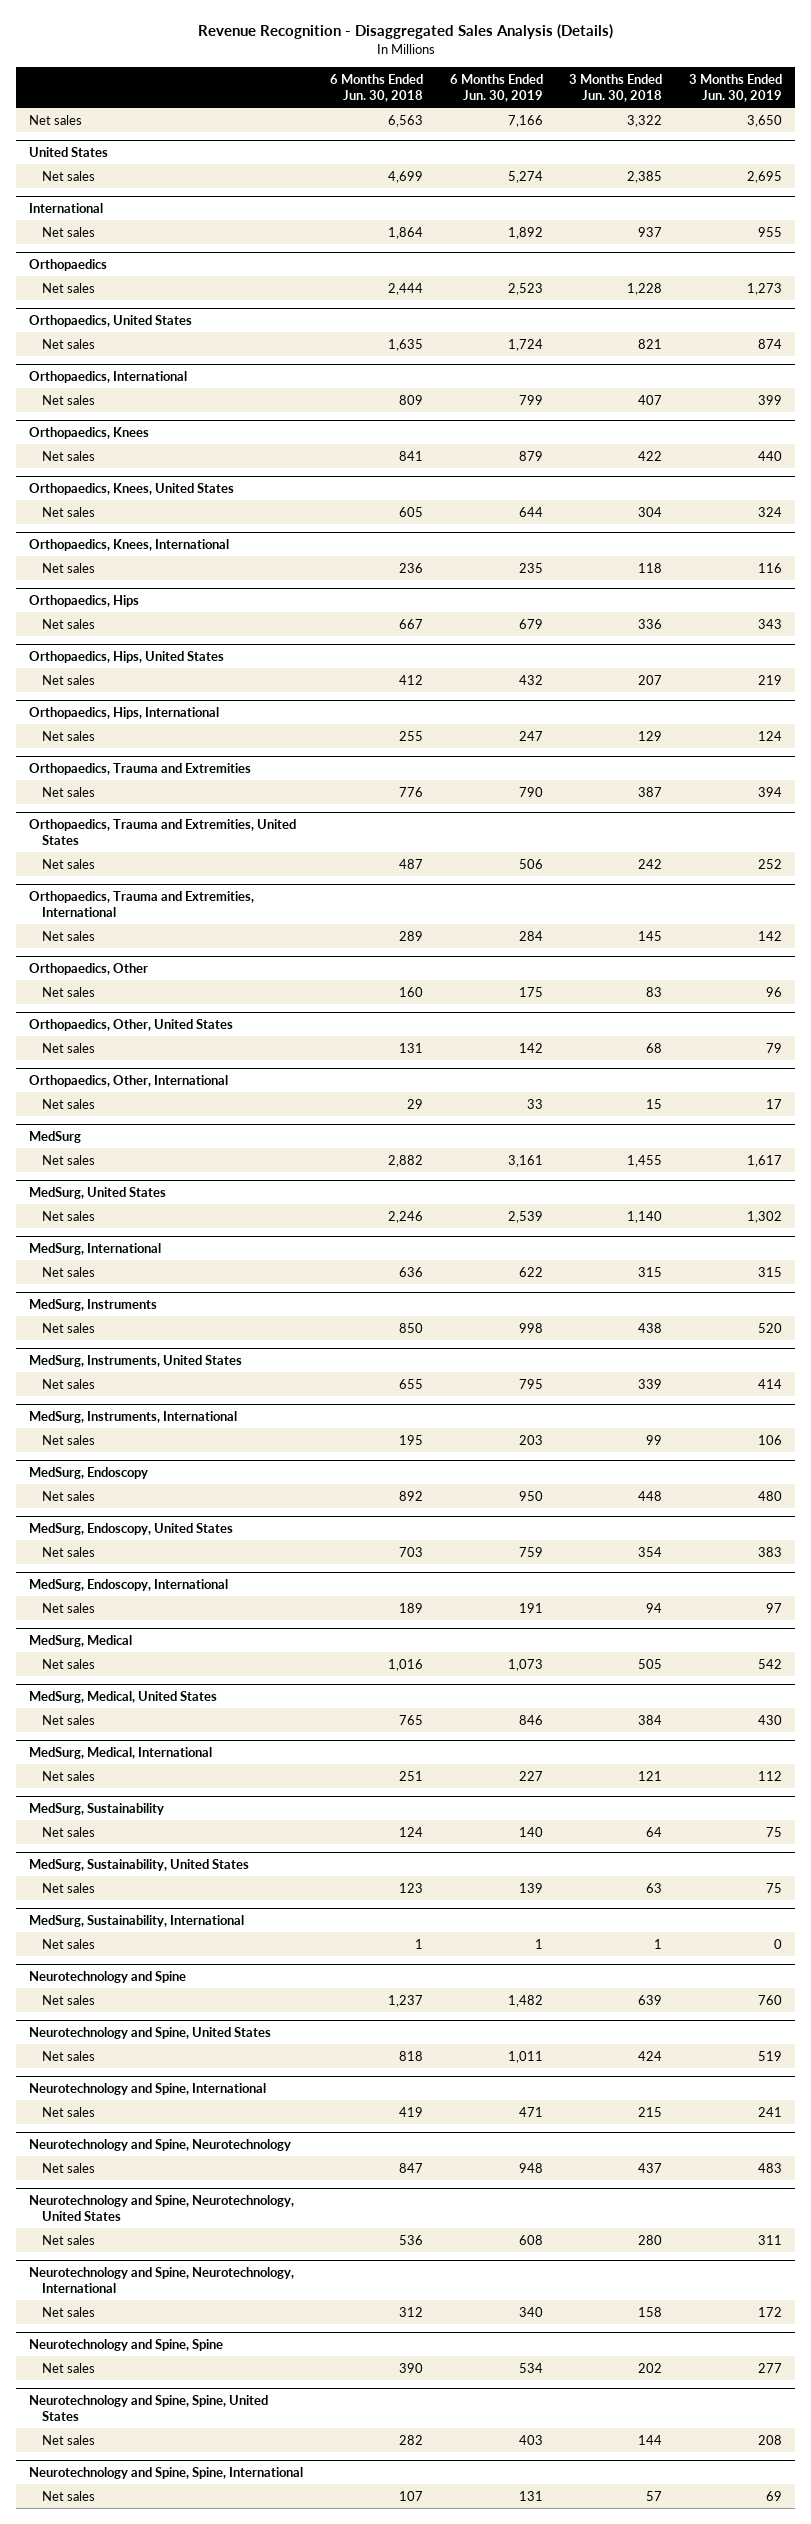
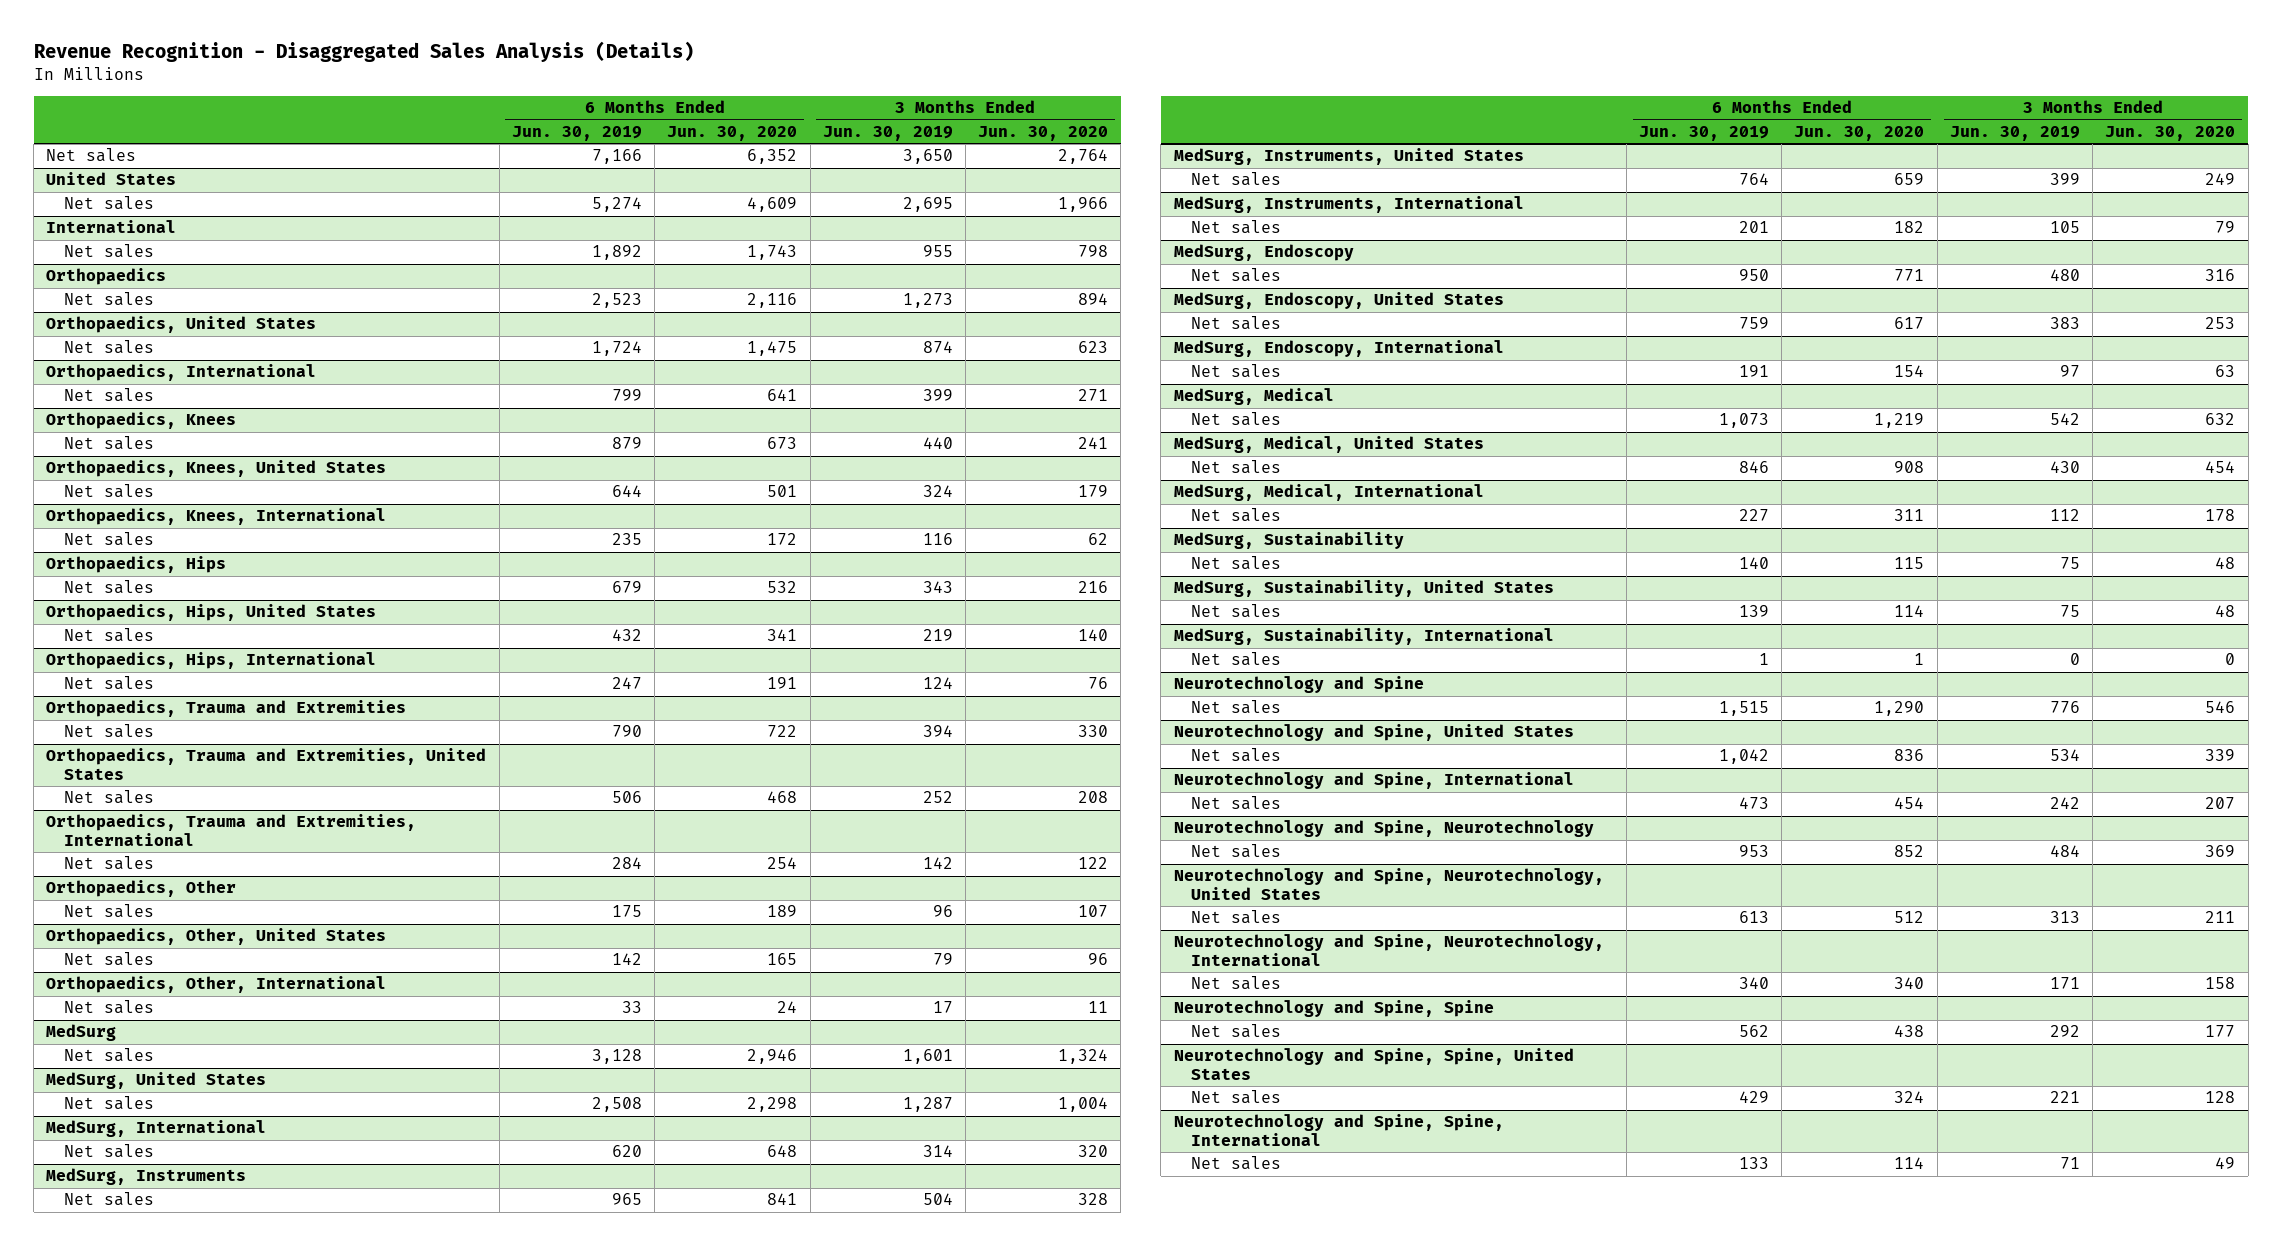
[329,73,423,103] 6 Months Ended Jun. 30, 2018 -> none
[569,73,663,103] 3 Months Ended Jun. 30, 2018 -> none
none -> [667,126,798,142] Jun. 30, 2020
none -> [978,126,1109,142] Jun. 30, 2020
[507,1154,543,1167] 3,161 -> [591,1049,642,1065] 3,128
[747,1154,783,1167] 1,617 -> [902,1049,953,1065] 1,601
[507,1210,543,1223] 2,539 -> [591,1097,642,1113] 2,508
[747,1210,783,1223] 1,302 -> [902,1097,953,1113] 1,287
[518,1266,543,1277] 622 -> [611,1145,642,1158] 620
[758,1266,783,1277] 315 -> [922,1145,953,1158] 314
[518,1322,543,1333] 998 -> [611,1193,642,1206] 965
[758,1322,783,1333] 520 -> [922,1193,953,1206] 504
[518,1378,543,1389] 795 -> [1738,173,1769,186] 764
[758,1378,783,1389] 414 -> [2049,173,2080,186] 399
[518,1434,543,1445] 203 -> [1738,221,1769,234] 201
[758,1434,783,1445] 106 -> [2049,221,2080,234] 105
[507,1994,543,2007] 1,482 -> [1718,701,1769,717] 1,515
[758,1994,783,2005] 760 -> [2049,701,2080,714] 776
[507,2050,543,2063] 1,011 -> [1718,749,1769,765] 1,042
[758,2050,783,2061] 519 -> [2049,749,2080,762] 534
[518,2106,543,2117] 471 -> [1738,797,1769,810] 473
[758,2106,783,2117] 241 -> [2049,797,2080,810] 242
[518,2162,543,2173] 948 -> [1738,845,1769,858] 953
[758,2162,783,2173] 483 -> [2049,845,2080,858] 484
[518,2234,543,2245] 608 -> [1738,911,1769,924] 613
[758,2234,783,2245] 311 -> [2049,911,2080,924] 313
[758,2306,783,2317] 172 -> [2049,977,2080,990] 171
[518,2362,543,2373] 534 -> [1738,1025,1769,1038] 562
[758,2362,783,2373] 277 -> [2049,1025,2080,1038] 292
[518,2434,543,2445] 403 -> [1738,1091,1769,1104] 429
[758,2434,783,2445] 208 -> [2049,1091,2080,1104] 221
[518,2490,543,2501] 131 -> [1738,1157,1769,1170] 133
[766,2490,783,2501] 69 -> [2059,1157,2080,1170] 71

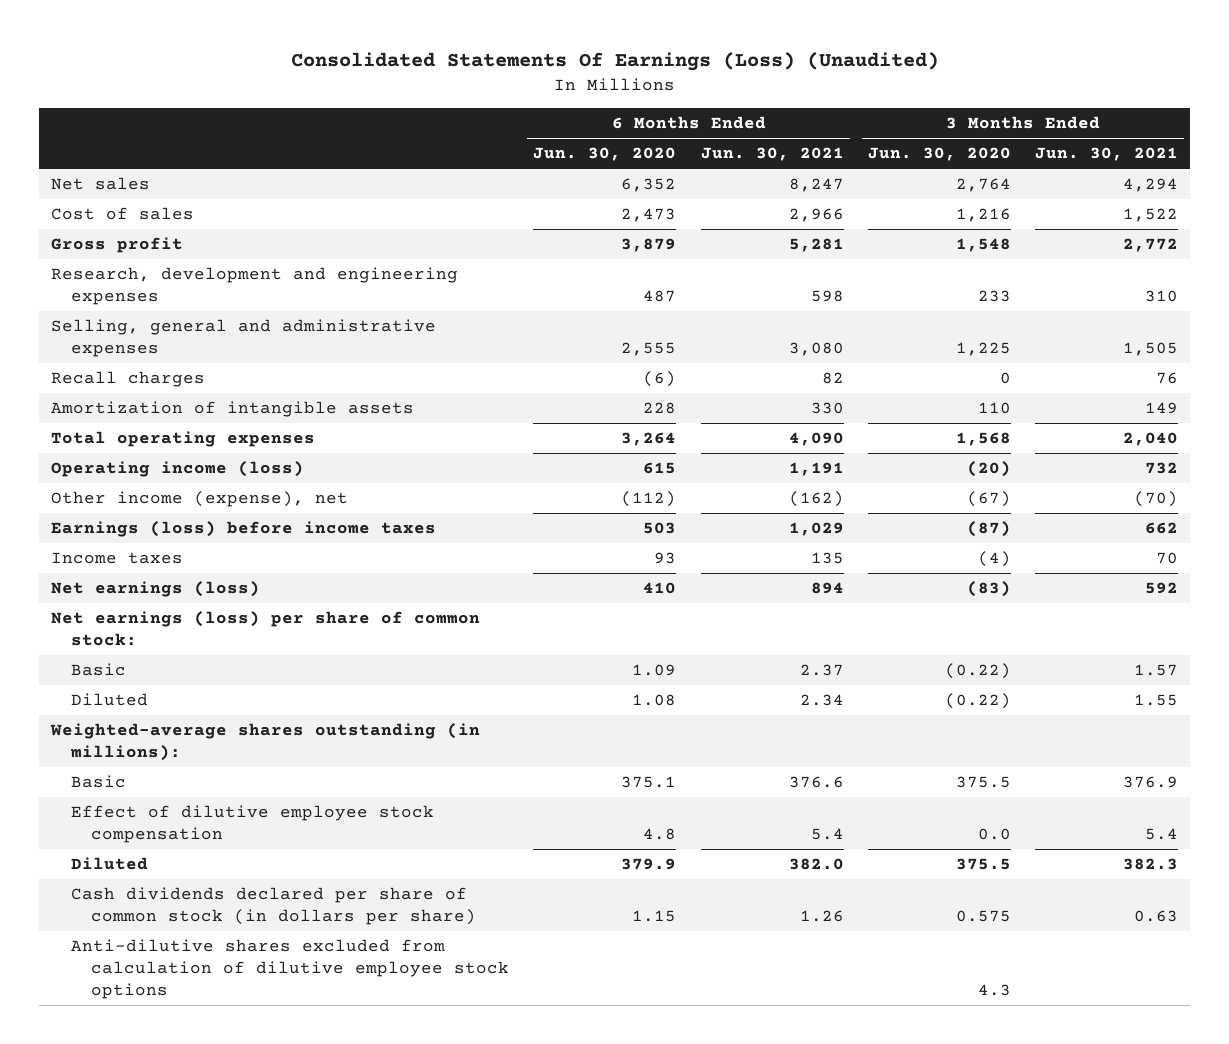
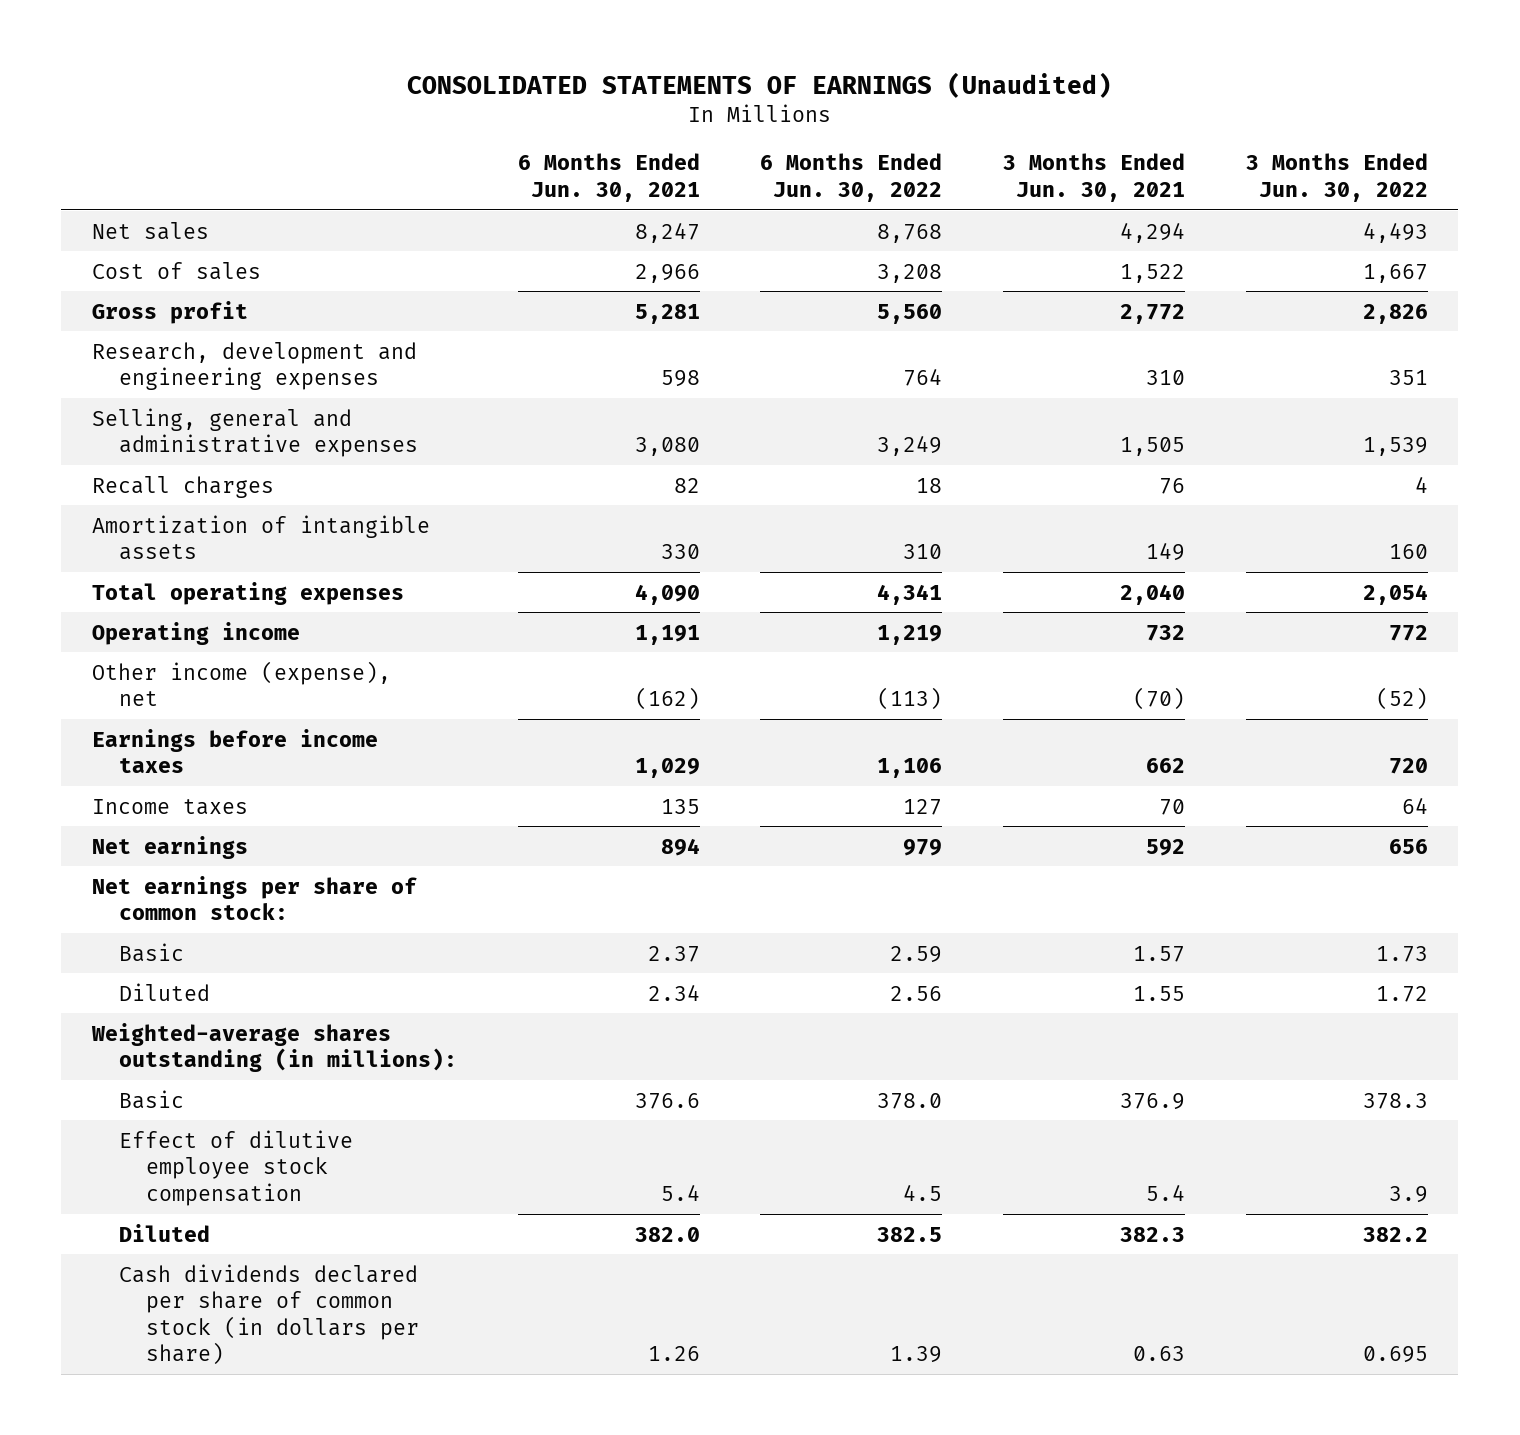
[290,52,939,72] Consolidated Statements Of Earnings (Loss) (Unaudited) -> [406,71,1112,98] CONSOLIDATED STATEMENTS OF EARNINGS (Unaudited)
[533,147,677,162] Jun. 30, 2020 -> none
[867,147,1011,162] Jun. 30, 2020 -> none
none -> [760,153,943,202] 6 Months Ended Jun. 30, 2022
none -> [1245,153,1428,202] 3 Months Ended Jun. 30, 2022
[51,461,305,478] Operating income (loss) -> [91,621,300,645] Operating income
[51,521,437,538] Earnings (loss) before income taxes -> [91,728,378,774] Earnings before income taxes
[51,581,261,598] Net earnings (loss) -> [91,835,248,859] Net earnings
[51,611,481,647] Net earnings (loss) per share of common stock: -> [91,875,417,921] Net earnings per share of common stock:
[71,939,510,1000] Anti-dilutive shares excluded from calculation of dilutive employee stock options -> none

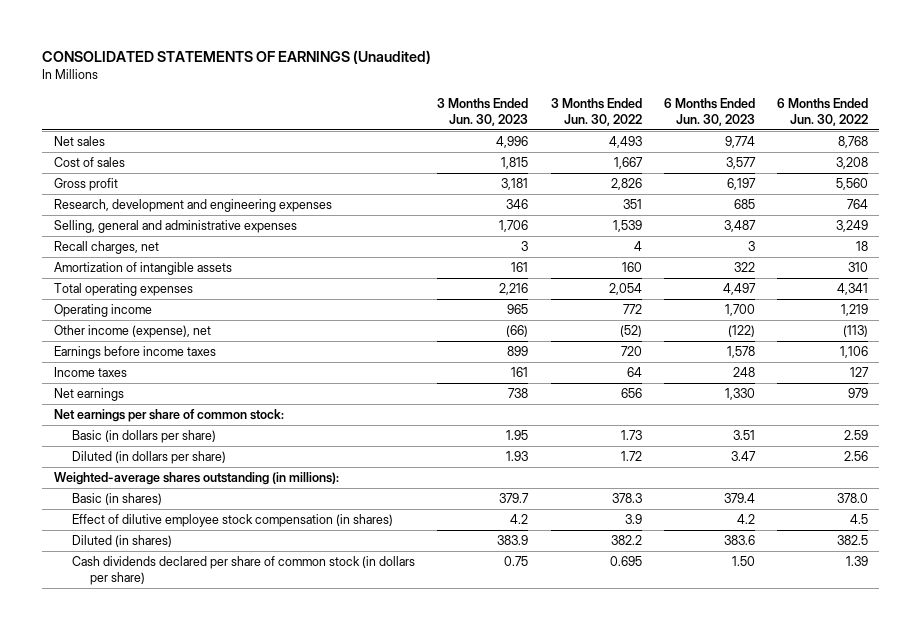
[517,153,700,202] 6 Months Ended Jun. 30, 2021 -> none
[1003,153,1186,202] 3 Months Ended Jun. 30, 2021 -> none
none -> [437,97,529,126] 3 Months Ended Jun. 30, 2023
none -> [663,97,755,126] 6 Months Ended Jun. 30, 2023
[91,475,274,498] Recall charges -> [53,241,159,255] Recall charges, net
[118,942,184,962] Basic -> [71,430,216,444] Basic (in dollars per share)
[118,982,210,1001] Diluted -> [71,451,226,465] Diluted (in dollars per share)
[118,1089,184,1109] Basic -> [71,493,162,506] Basic (in shares)
[118,1129,353,1206] Effect of dilutive employee stock compensation -> [71,514,393,528] Effect of dilutive employee stock compensation (in shares)
[118,1223,210,1242] Diluted -> [71,535,172,548] Diluted (in shares)

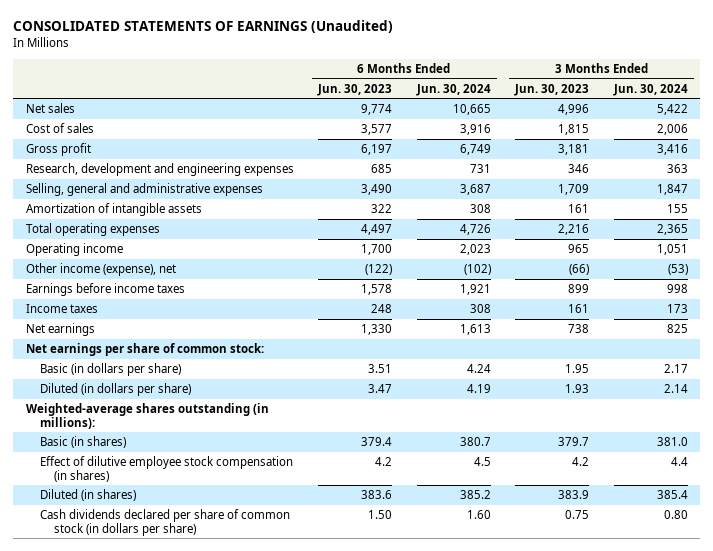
[550,97,642,126] 3 Months Ended Jun. 30, 2022 -> none
[777,97,869,126] 6 Months Ended Jun. 30, 2022 -> none
none -> [415,83,491,96] Jun. 30, 2024
none -> [612,83,688,96] Jun. 30, 2024
[53,241,159,255] Recall charges, net -> none
[499,220,529,233] 1,706 -> [558,184,590,196] 1,709
[723,220,756,233] 3,487 -> [361,184,393,196] 3,490

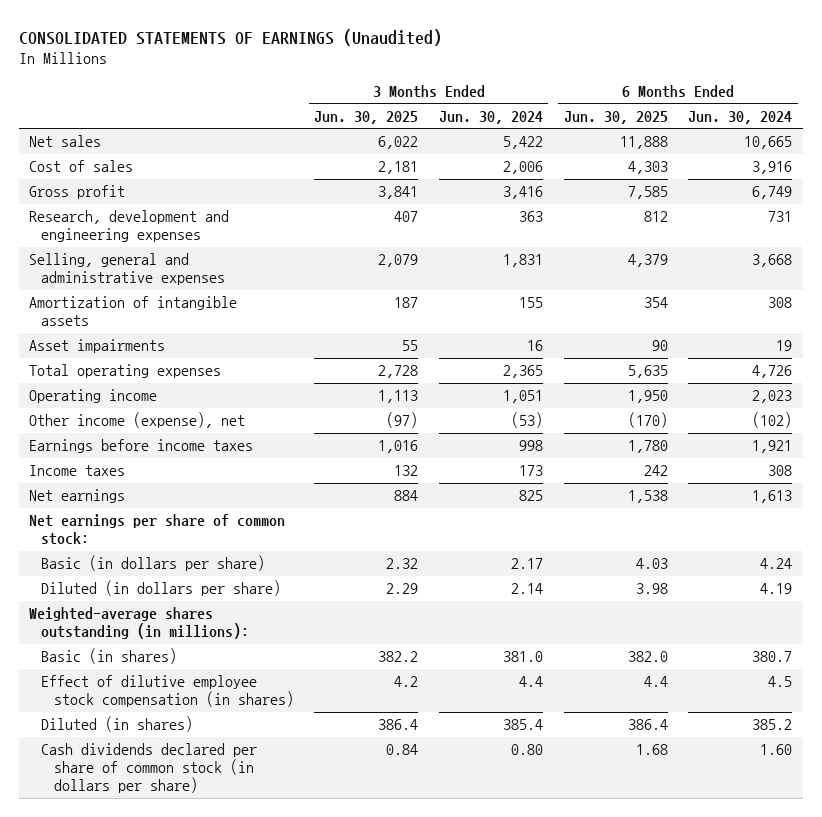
[317,83,393,96] Jun. 30, 2023 -> none
[514,83,590,96] Jun. 30, 2023 -> none
none -> [314,110,419,124] Jun. 30, 2025
none -> [563,110,668,124] Jun. 30, 2025
[459,184,491,196] 3,687 -> [752,254,793,268] 3,668
[656,184,688,196] 1,847 -> [502,254,543,268] 1,831
none -> [29,339,166,354] Asset impairments

